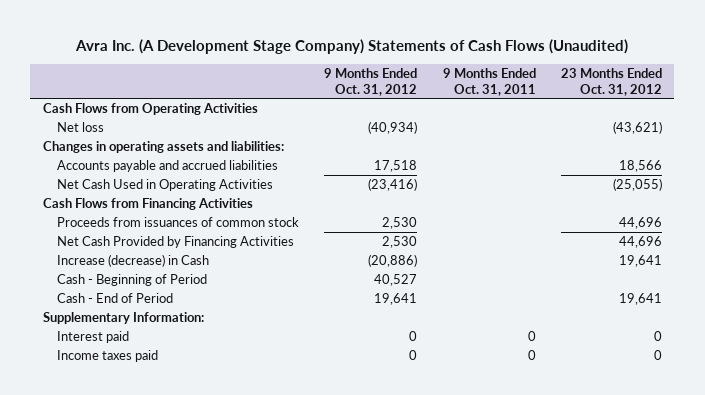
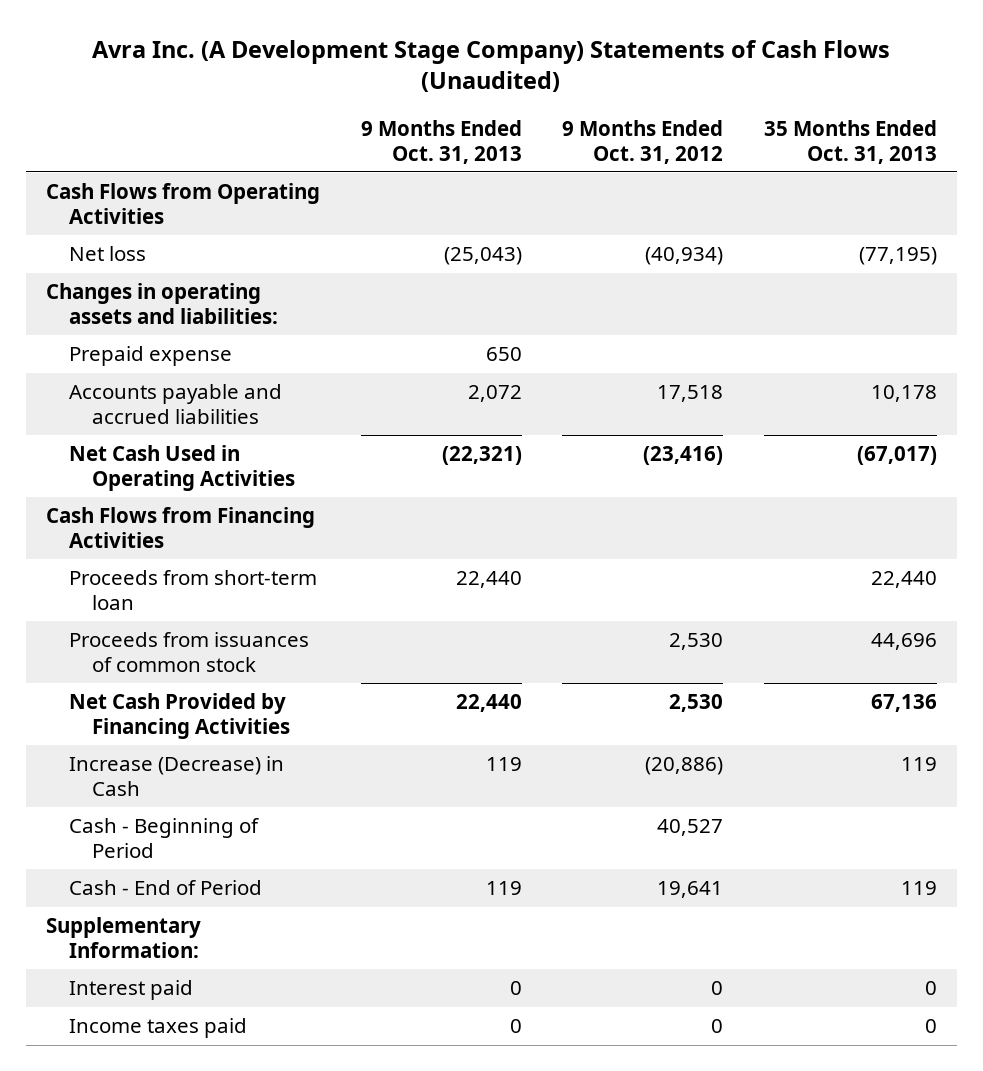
[442,68,536,96] 9 Months Ended Oct. 31, 2011 -> none
[560,68,662,96] 23 Months Ended Oct. 31, 2012 -> none
none -> [360,120,522,164] 9 Months Ended Oct. 31, 2013
none -> [763,120,937,164] 35 Months Ended Oct. 31, 2013
none -> [69,346,233,367] Prepaid expense
none -> [69,570,318,610] Proceeds from short-term loan
[57,254,210,268] Increase (decrease) in Cash -> [69,756,285,796] Increase (Decrease) in Cash

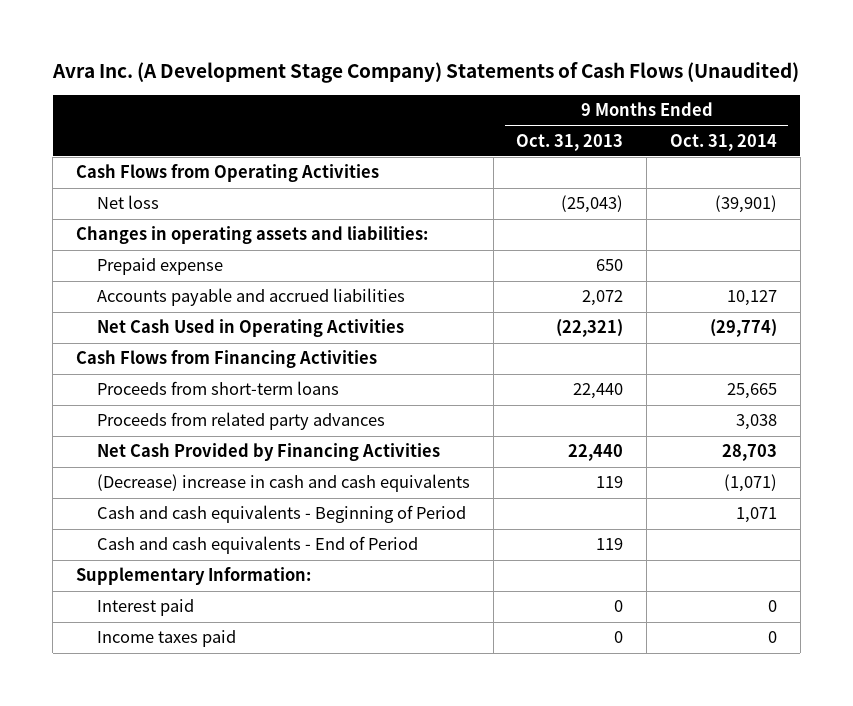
[562,120,724,164] 9 Months Ended Oct. 31, 2012 -> none
[763,120,937,164] 35 Months Ended Oct. 31, 2013 -> none
none -> [669,133,777,151] Oct. 31, 2014
[69,570,318,610] Proceeds from short-term loan -> [96,381,339,396] Proceeds from short-term loans
[69,632,310,672] Proceeds from issuances of common stock -> [96,412,385,431] Proceeds from related party advances
[69,756,285,796] Increase (Decrease) in Cash -> [96,474,470,493] (Decrease) increase in cash and cash equivalents
[69,818,260,858] Cash - Beginning of Period -> [96,505,466,524] Cash and cash equivalents - Beginning of Period
[69,880,263,896] Cash - End of Period -> [96,536,418,555] Cash and cash equivalents - End of Period

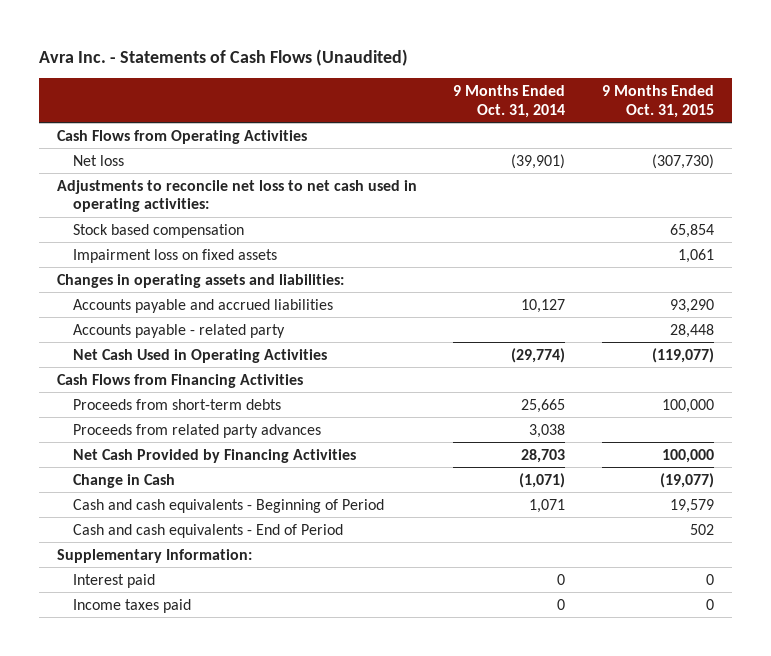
[52,62,800,84] Avra Inc. (A Development Stage Company) Statements of Cash Flows (Unaudited) -> [38,48,408,66] Avra Inc. - Statements of Cash Flows (Unaudited)
[516,133,624,151] Oct. 31, 2013 -> none
none -> [601,85,714,118] 9 Months Ended Oct. 31, 2015
none -> [56,179,417,213] Adjustments to reconcile net loss to net cash used in operating activities:
none -> [72,223,244,238] Stock based compensation
none -> [72,248,277,263] Impairment loss on fixed assets
[96,258,223,276] Prepaid expense -> none
none -> [72,323,285,338] Accounts payable - related party
[96,381,339,396] Proceeds from short-term loans -> [72,398,281,410] Proceeds from short-term debts
[96,474,470,493] (Decrease) increase in cash and cash equivalents -> [72,473,175,488] Change in Cash

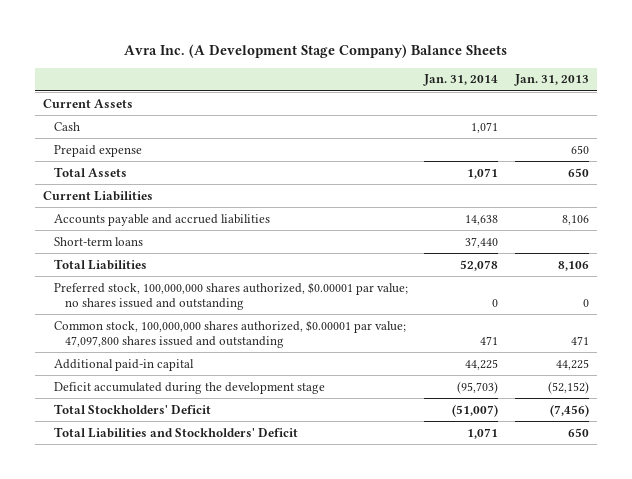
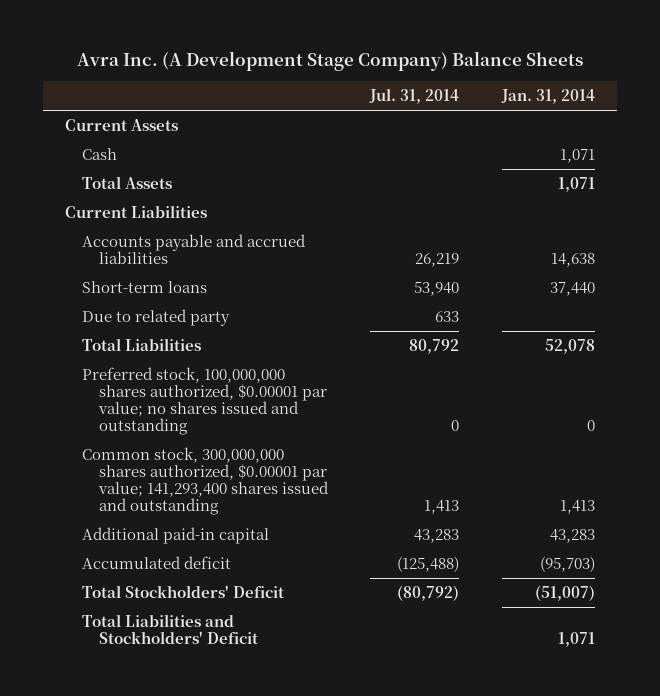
[513,74,589,87] Jan. 31, 2013 -> none
none -> [369,88,460,105] Jul. 31, 2014
[54,144,143,157] Prepaid expense -> none
none -> [81,308,230,326] Due to related party
[54,319,407,349] Common stock, 100,000,000 shares authorized, $0.00001 par value; 47,097,800 shares issued and outstanding -> [81,446,329,516] Common stock, 300,000,000 shares authorized, $0.00001 par value; 141,293,400 shares issued and outstanding
[480,336,499,346] 471 -> [560,500,596,515] 1,413
[465,358,499,370] 44,225 -> [550,528,596,543] 43,283
[54,381,326,394] Deficit accumulated during the development stage -> [81,555,231,569] Accumulated deficit

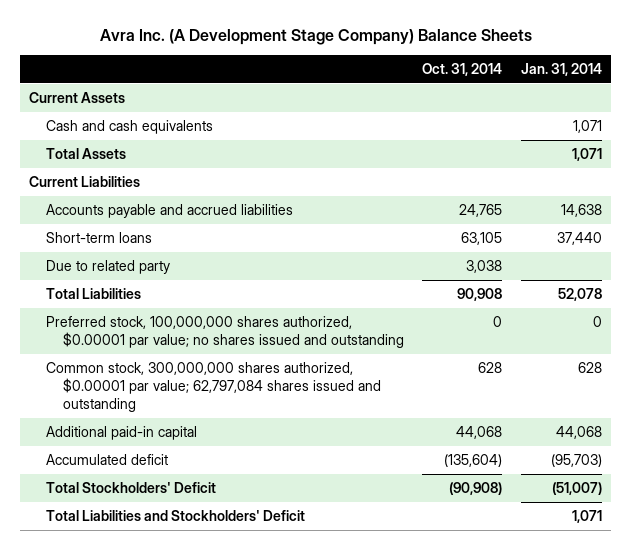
[369,88,460,105] Jul. 31, 2014 -> none
none -> [422,62,503,76] Oct. 31, 2014
[81,147,117,160] Cash -> [45,119,213,134] Cash and cash equivalents
[81,446,329,516] Common stock, 300,000,000 shares authorized, $0.00001 par value; 141,293,400 shares issued and outstanding -> [45,361,381,412] Common stock, 300,000,000 shares authorized, $0.00001 par value; 62,797,084 shares issued and outstanding
[560,500,596,515] 1,413 -> [578,361,603,373] 628
[550,528,596,543] 43,283 -> [556,425,603,439] 44,068

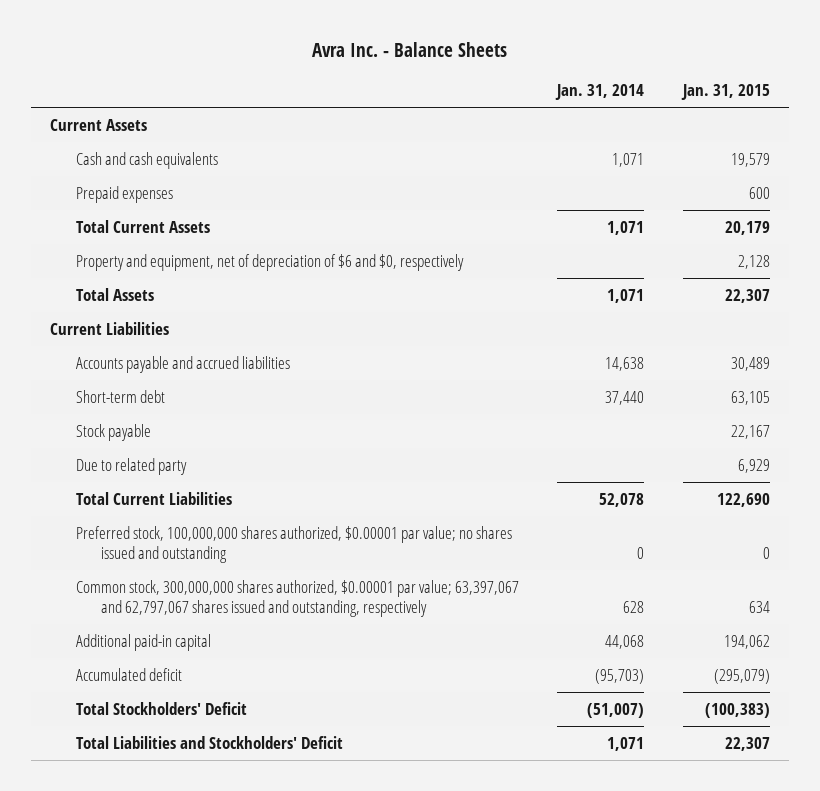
[99,29,532,46] Avra Inc. (A Development Stage Company) Balance Sheets -> [312,41,508,57] Avra Inc. - Balance Sheets
[422,62,503,76] Oct. 31, 2014 -> none
none -> [681,84,771,101] Jan. 31, 2015
none -> [75,185,173,203] Prepaid expenses
none -> [75,219,210,233] Total Current Assets
none -> [75,253,464,271] Property and equipment, net of depreciation of $6 and $0, respectively
[45,231,152,243] Short-term loans -> [75,389,165,403] Short-term debt
none -> [75,423,151,441] Stock payable
[45,287,141,299] Total Liabilities -> [75,491,232,505] Total Current Liabilities
[45,361,381,412] Common stock, 300,000,000 shares authorized, $0.00001 par value; 62,797,084 shares issued and outstanding -> [75,579,519,618] Common stock, 300,000,000 shares authorized, $0.00001 par value; 63,397,067 and 62,797,067 shares issued and outstanding, respectively

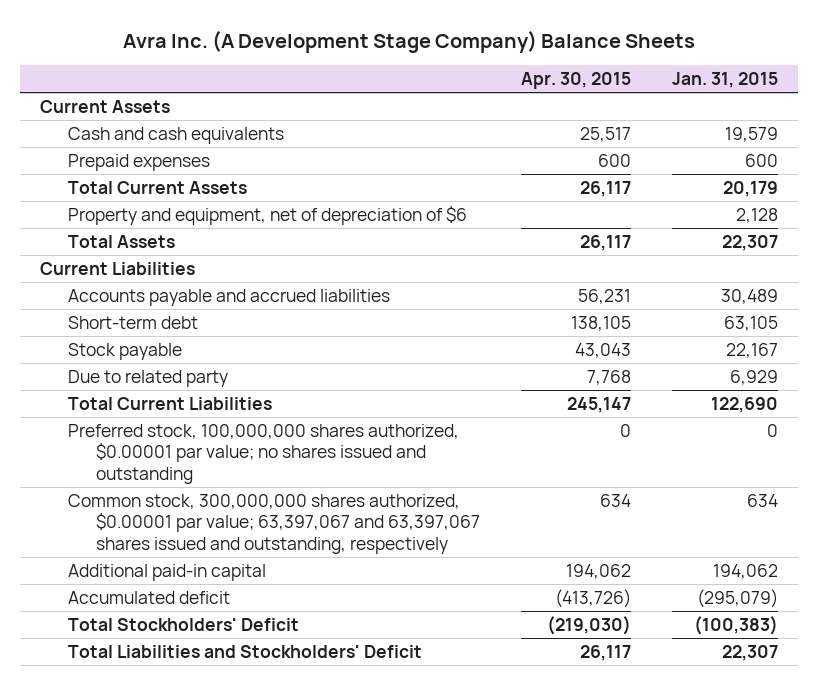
[312,41,508,57] Avra Inc. - Balance Sheets -> [123,29,696,53] Avra Inc. (A Development Stage Company) Balance Sheets
[555,84,645,101] Jan. 31, 2014 -> none
none -> [520,71,631,89] Apr. 30, 2015
[75,253,464,271] Property and equipment, net of depreciation of $6 and $0, respectively -> [68,205,468,225] Property and equipment, net of depreciation of $6
[75,579,519,618] Common stock, 300,000,000 shares authorized, $0.00001 par value; 63,397,067 and 62,797,067 shares issued and outstanding, respectively -> [68,493,481,555] Common stock, 300,000,000 shares authorized, $0.00001 par value; 63,397,067 and 63,397,067 shares issued and outstanding, respectively

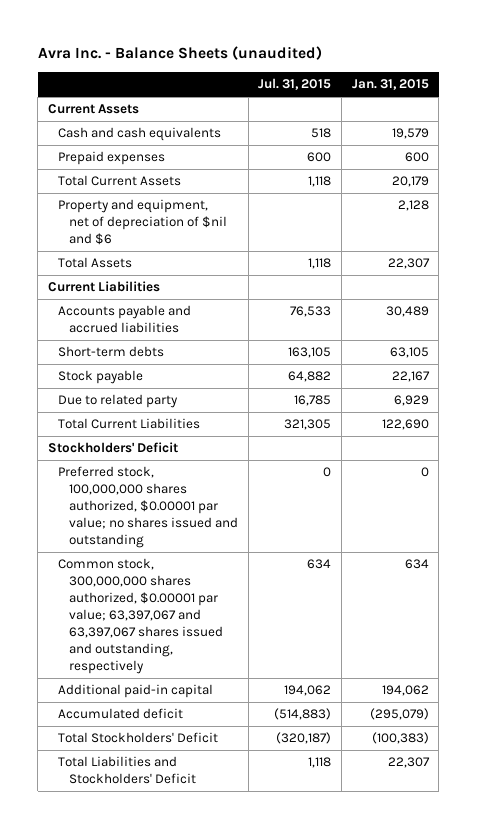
[123,29,696,53] Avra Inc. (A Development Stage Company) Balance Sheets -> [37,46,322,61] Avra Inc. - Balance Sheets (unaudited)
[520,71,631,89] Apr. 30, 2015 -> none
none -> [258,78,332,91] Jul. 31, 2015
[68,205,468,225] Property and equipment, net of depreciation of $6 -> [58,199,227,246] Property and equipment, net of depreciation of $nil and $6
[68,315,199,329] Short-term debt -> [58,346,165,358] Short-term debts
none -> [47,442,178,454] Stockholders' Deficit

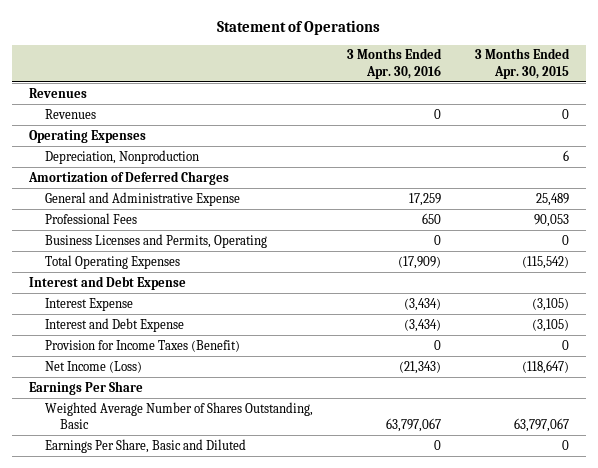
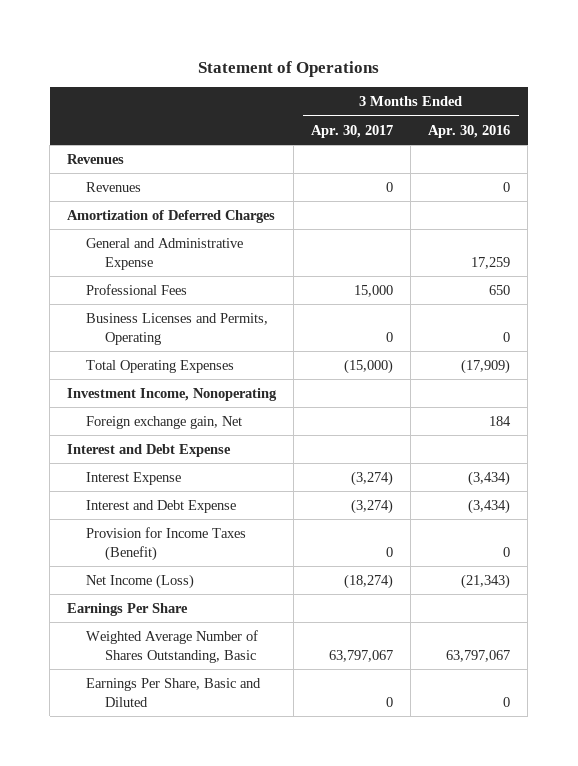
[475,48,571,79] 3 Months Ended Apr. 30, 2015 -> none
none -> [311,124,394,138] Apr. 30, 2017
[29,129,147,143] Operating Expenses -> none
[44,149,199,164] Depreciation, Nonproduction -> none
none -> [67,388,278,402] Investment Income, Nonoperating
none -> [86,416,243,430] Foreign exchange gain, Net

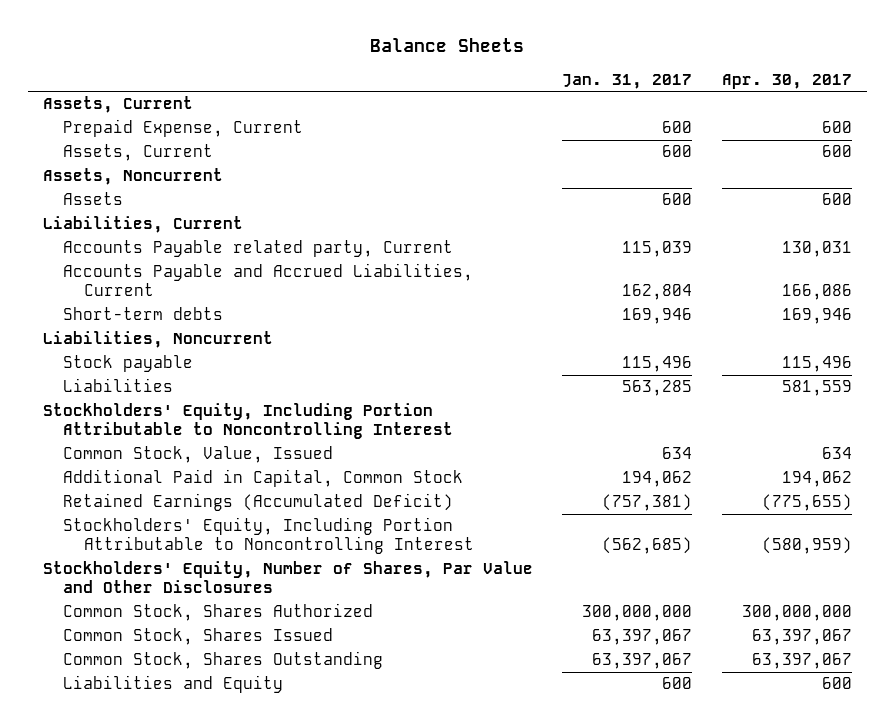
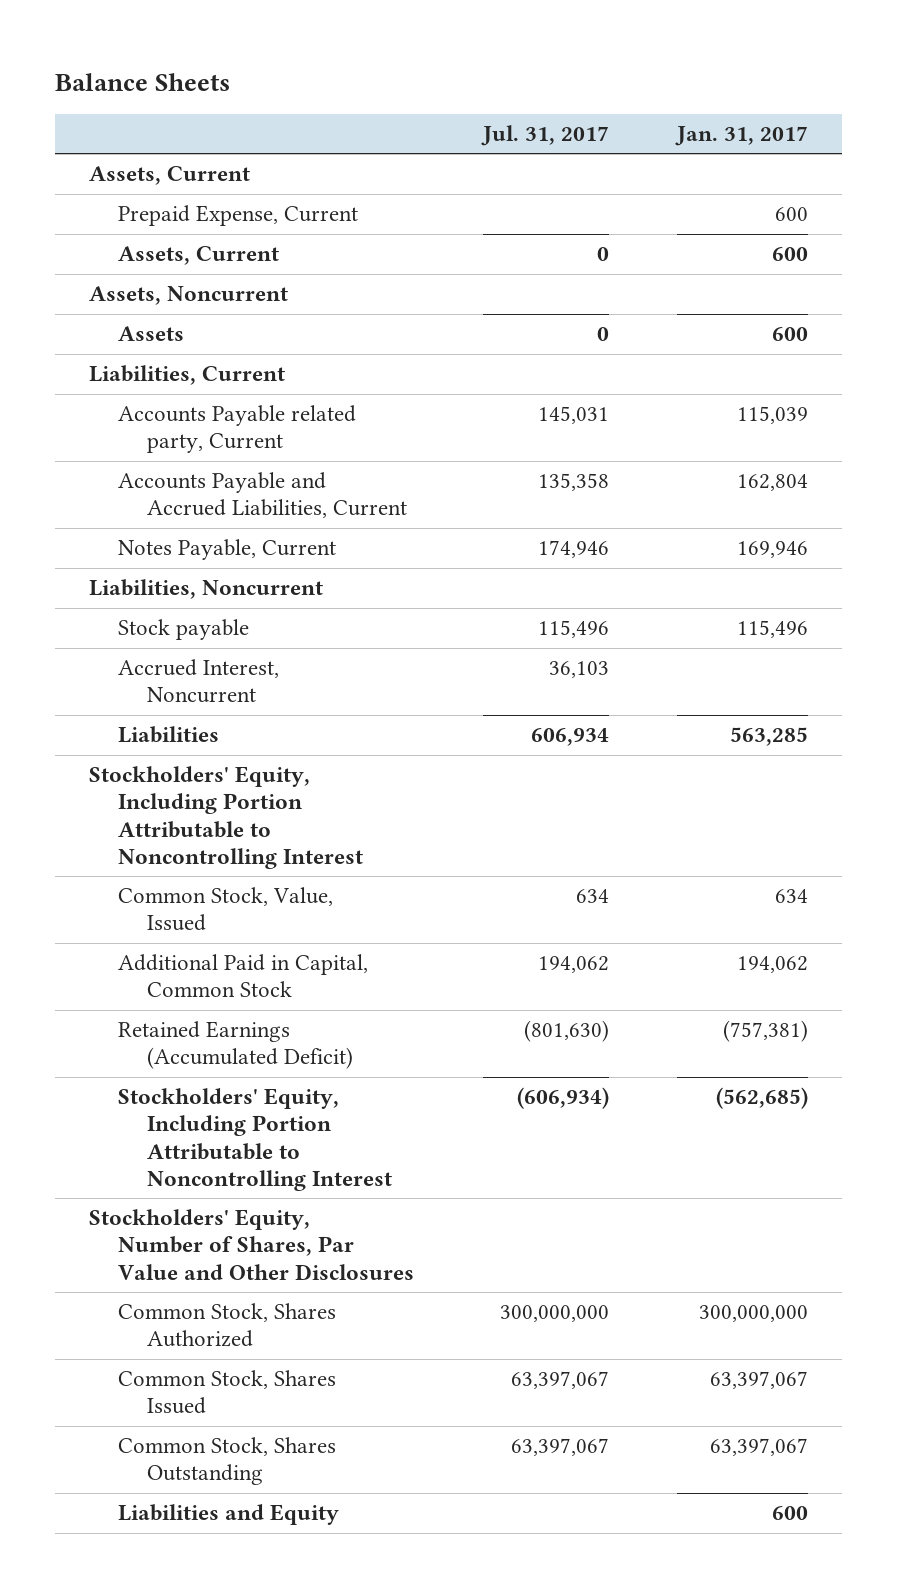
[722,73,853,89] Apr. 30, 2017 -> none
none -> [480,125,609,147] Jul. 31, 2017
[63,307,224,321] Short-term debts -> [118,539,337,561] Notes Payable, Current
none -> [118,659,280,704] Accrued Interest, Noncurrent

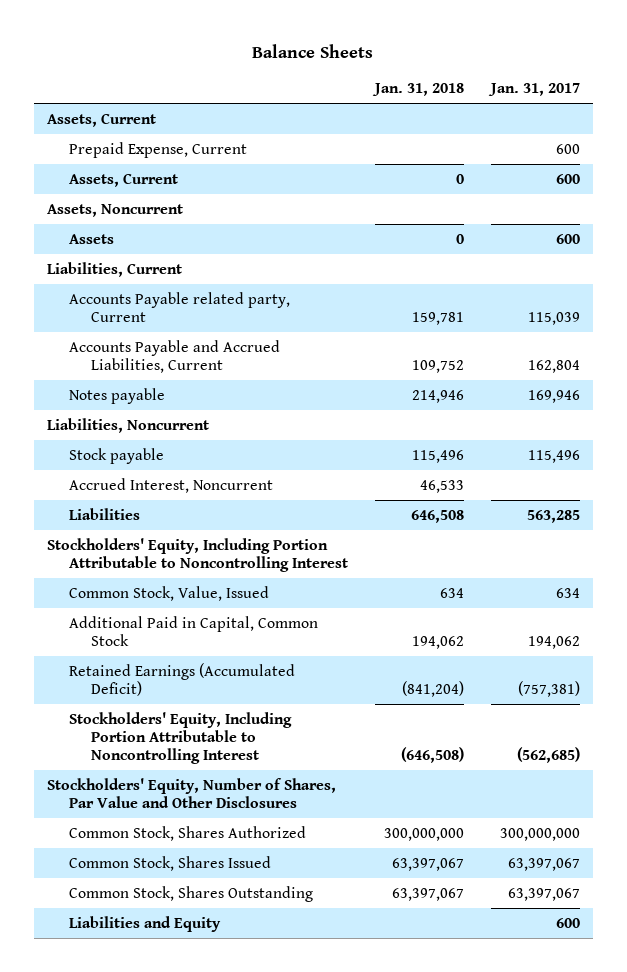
[480,125,609,147] Jul. 31, 2017 -> none
none -> [371,82,464,96] Jan. 31, 2018
[118,539,337,561] Notes Payable, Current -> [69,387,166,404] Notes payable

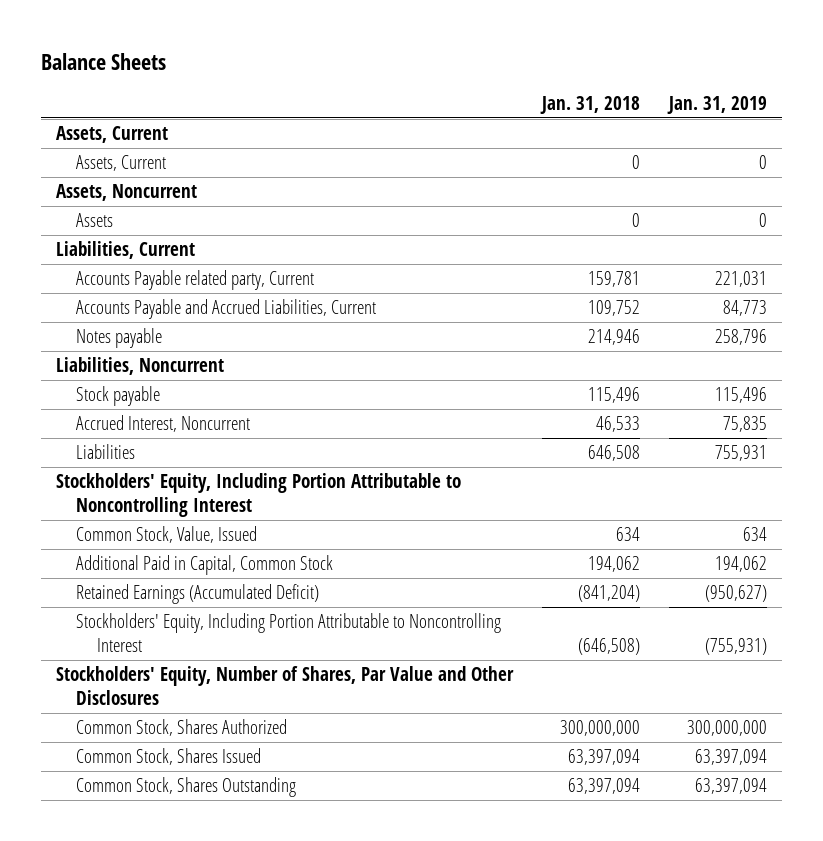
[487,82,580,96] Jan. 31, 2017 -> none
none -> [667,95,768,114] Jan. 31, 2019
[69,141,248,158] Prepaid Expense, Current -> none
[69,915,222,932] Liabilities and Equity -> none
[391,857,464,871] 63,397,067 -> [567,749,640,766] 63,397,094
[391,887,464,901] 63,397,067 -> [567,778,640,795] 63,397,094

